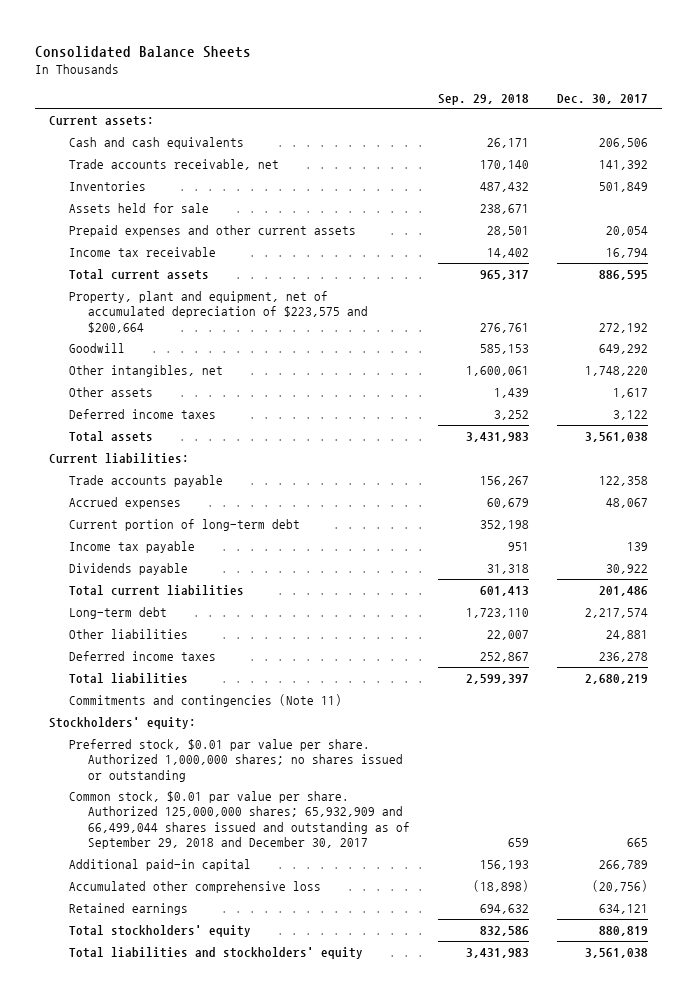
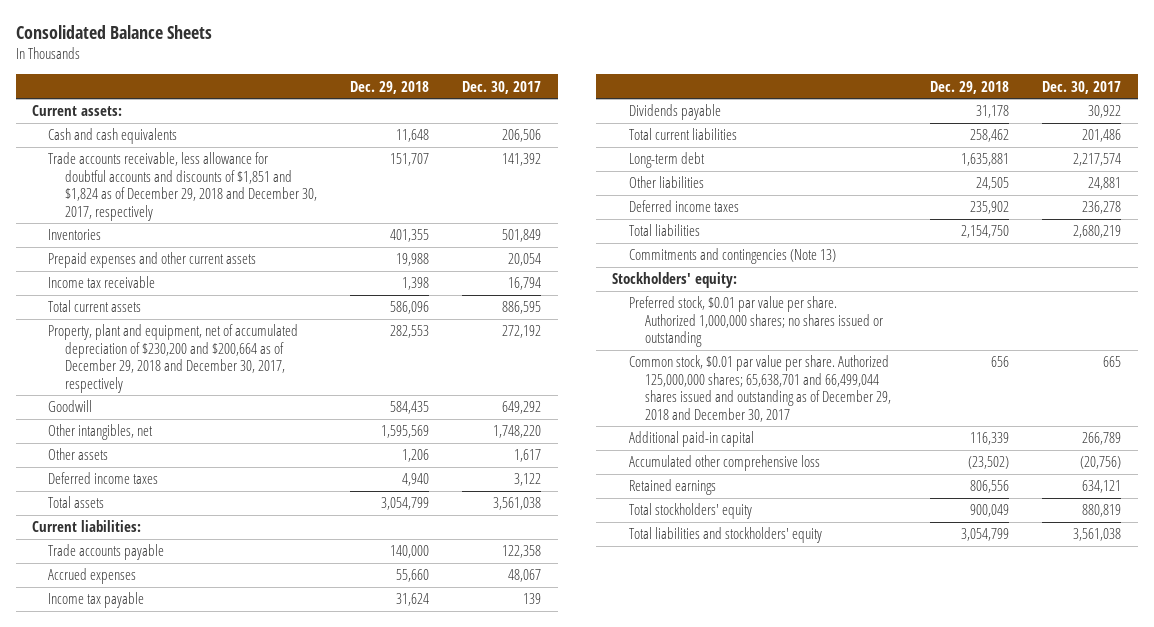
[438,93,530,105] Sep. 29, 2018 -> none
none -> [350,80,430,94] Dec. 29, 2018
[68,159,279,171] Trade accounts receivable, net -> [48,152,317,221] Trade accounts receivable, less allowance for doubtful accounts and discounts of $1,851 and $1,824 as of December 29, 2018 and December 30, 2017, respectively
[68,203,209,214] Assets held for sale -> none
[68,291,369,333] Property, plant and equipment, net of accumulated depreciation of $223,575 and $200,664 -> [48,324,299,393] Property, plant and equipment, net of accumulated depreciation of $230,200 and $200,664 as of December 29, 2018 and December 30, 2017, respectively
[68,519,300,532] Current portion of long-term debt -> none
[68,694,342,708] Commitments and contingencies (Note 11) -> [628,248,836,265] Commitments and contingencies (Note 13)
[68,791,411,850] Common stock, $0.01 par value per share. Authorized 125,000,000 shares; 65,932,909 and 66,499,044 shares issued and outstanding as of September 29, 2018 and December 30, 2017 -> [628,355,891,422] Common stock, $0.01 par value per share. Authorized 125,000,000 shares; 65,638,701 and 66,499,044 shares issued and outstanding as of December 29, 2018 and December 30, 2017

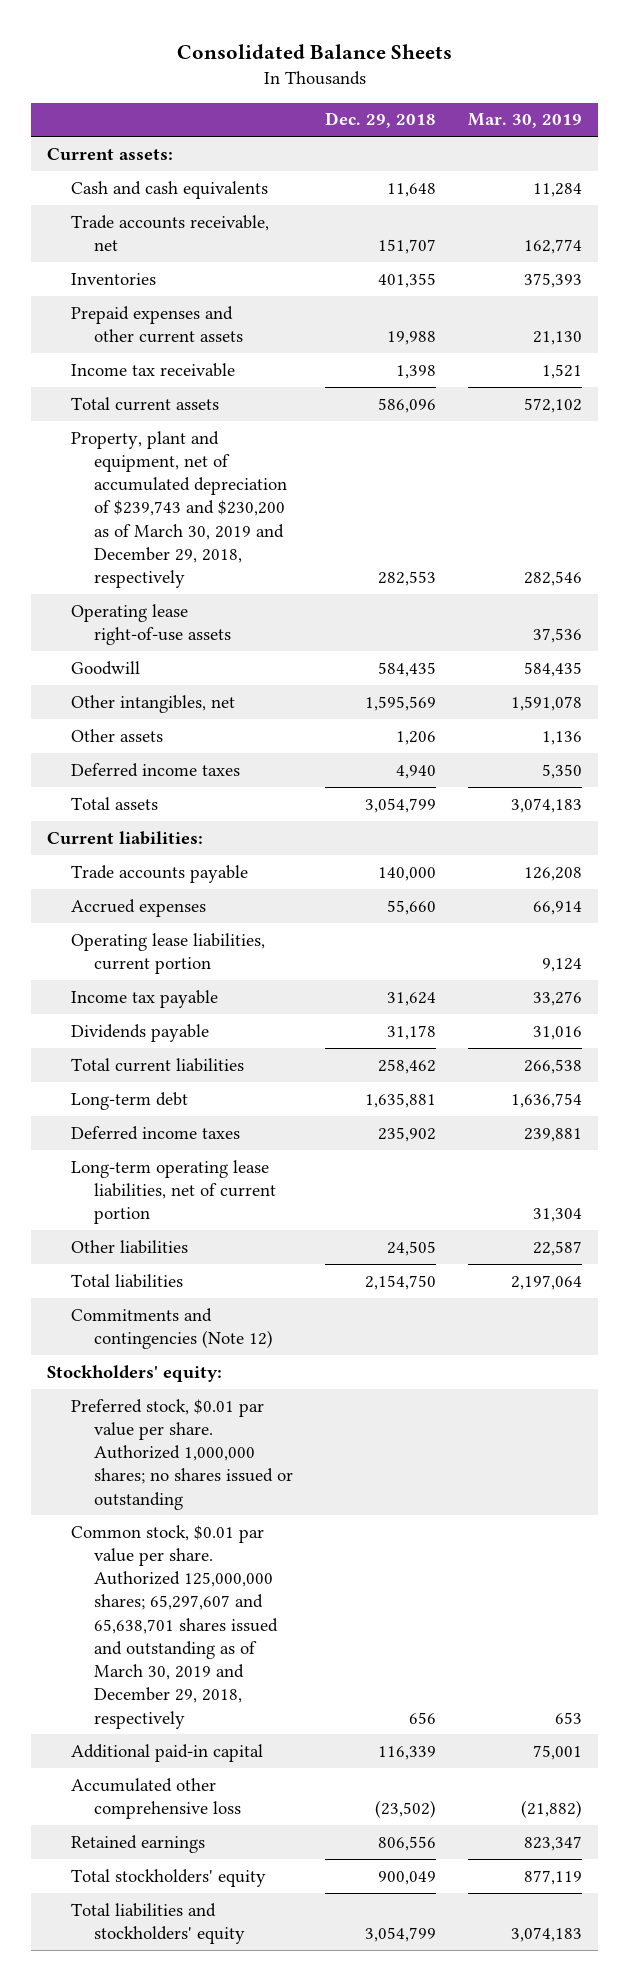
[462,80,542,94] Dec. 30, 2017 -> none
none -> [468,113,583,129] Mar. 30, 2019
[48,152,317,221] Trade accounts receivable, less allowance for doubtful accounts and discounts of $1,851 and $1,824 as of December 29, 2018 and December 30, 2017, respectively -> [70,214,269,251] Trade accounts receivable, net
[48,324,299,393] Property, plant and equipment, net of accumulated depreciation of $230,200 and $200,664 as of December 29, 2018 and December 30, 2017, respectively -> [70,430,288,589] Property, plant and equipment, net of accumulated depreciation of $239,743 and $230,200 as of March 30, 2019 and December 29, 2018, respectively
none -> [70,603,232,645] Operating lease right-of-use assets
none -> [70,932,265,974] Operating lease liabilities, current portion
none -> [70,1159,277,1225] Long-term operating lease liabilities, net of current portion
[628,176,704,189] Other liabilities -> [70,1239,188,1254] Other liabilities
[628,248,836,265] Commitments and contingencies (Note 13) -> [70,1307,274,1349] Commitments and contingencies (Note 12)
[628,355,891,422] Common stock, $0.01 par value per share. Authorized 125,000,000 shares; 65,638,701 and 66,499,044 shares issued and outstanding as of December 29, 2018 and December 30, 2017 -> [70,1524,279,1729] Common stock, $0.01 par value per share. Authorized 125,000,000 shares; 65,297,607 and 65,638,701 shares issued and outstanding as of March 30, 2019 and December 29, 2018, respectively

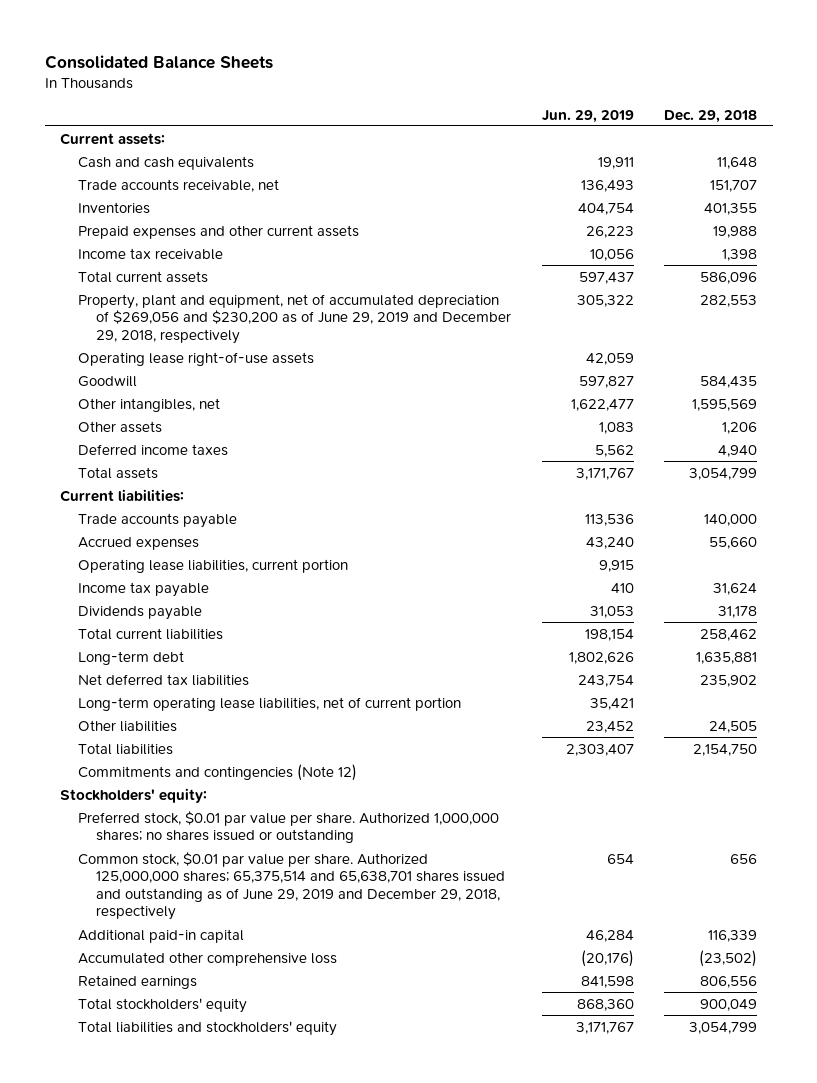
[468,113,583,129] Mar. 30, 2019 -> none
none -> [541,109,634,123] Jun. 29, 2019
[70,430,288,589] Property, plant and equipment, net of accumulated depreciation of $239,743 and $230,200 as of March 30, 2019 and December 29, 2018, respectively -> [78,293,512,344] Property, plant and equipment, net of accumulated depreciation of $269,056 and $230,200 as of June 29, 2019 and December 29, 2018, respectively
[70,1125,240,1140] Deferred income taxes -> [78,673,250,686] Net deferred tax liabilities
[70,1524,279,1729] Common stock, $0.01 par value per share. Authorized 125,000,000 shares; 65,297,607 and 65,638,701 shares issued and outstanding as of March 30, 2019 and December 29, 2018, respectively -> [78,851,506,921] Common stock, $0.01 par value per share. Authorized 125,000,000 shares; 65,375,514 and 65,638,701 shares issued and outstanding as of June 29, 2019 and December 29, 2018, respectively

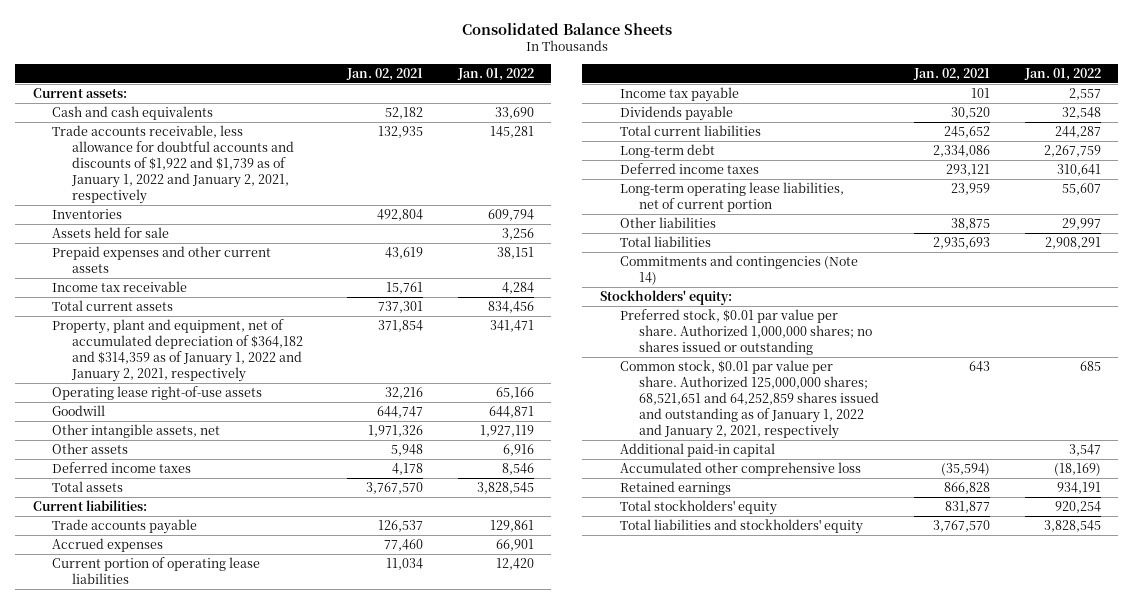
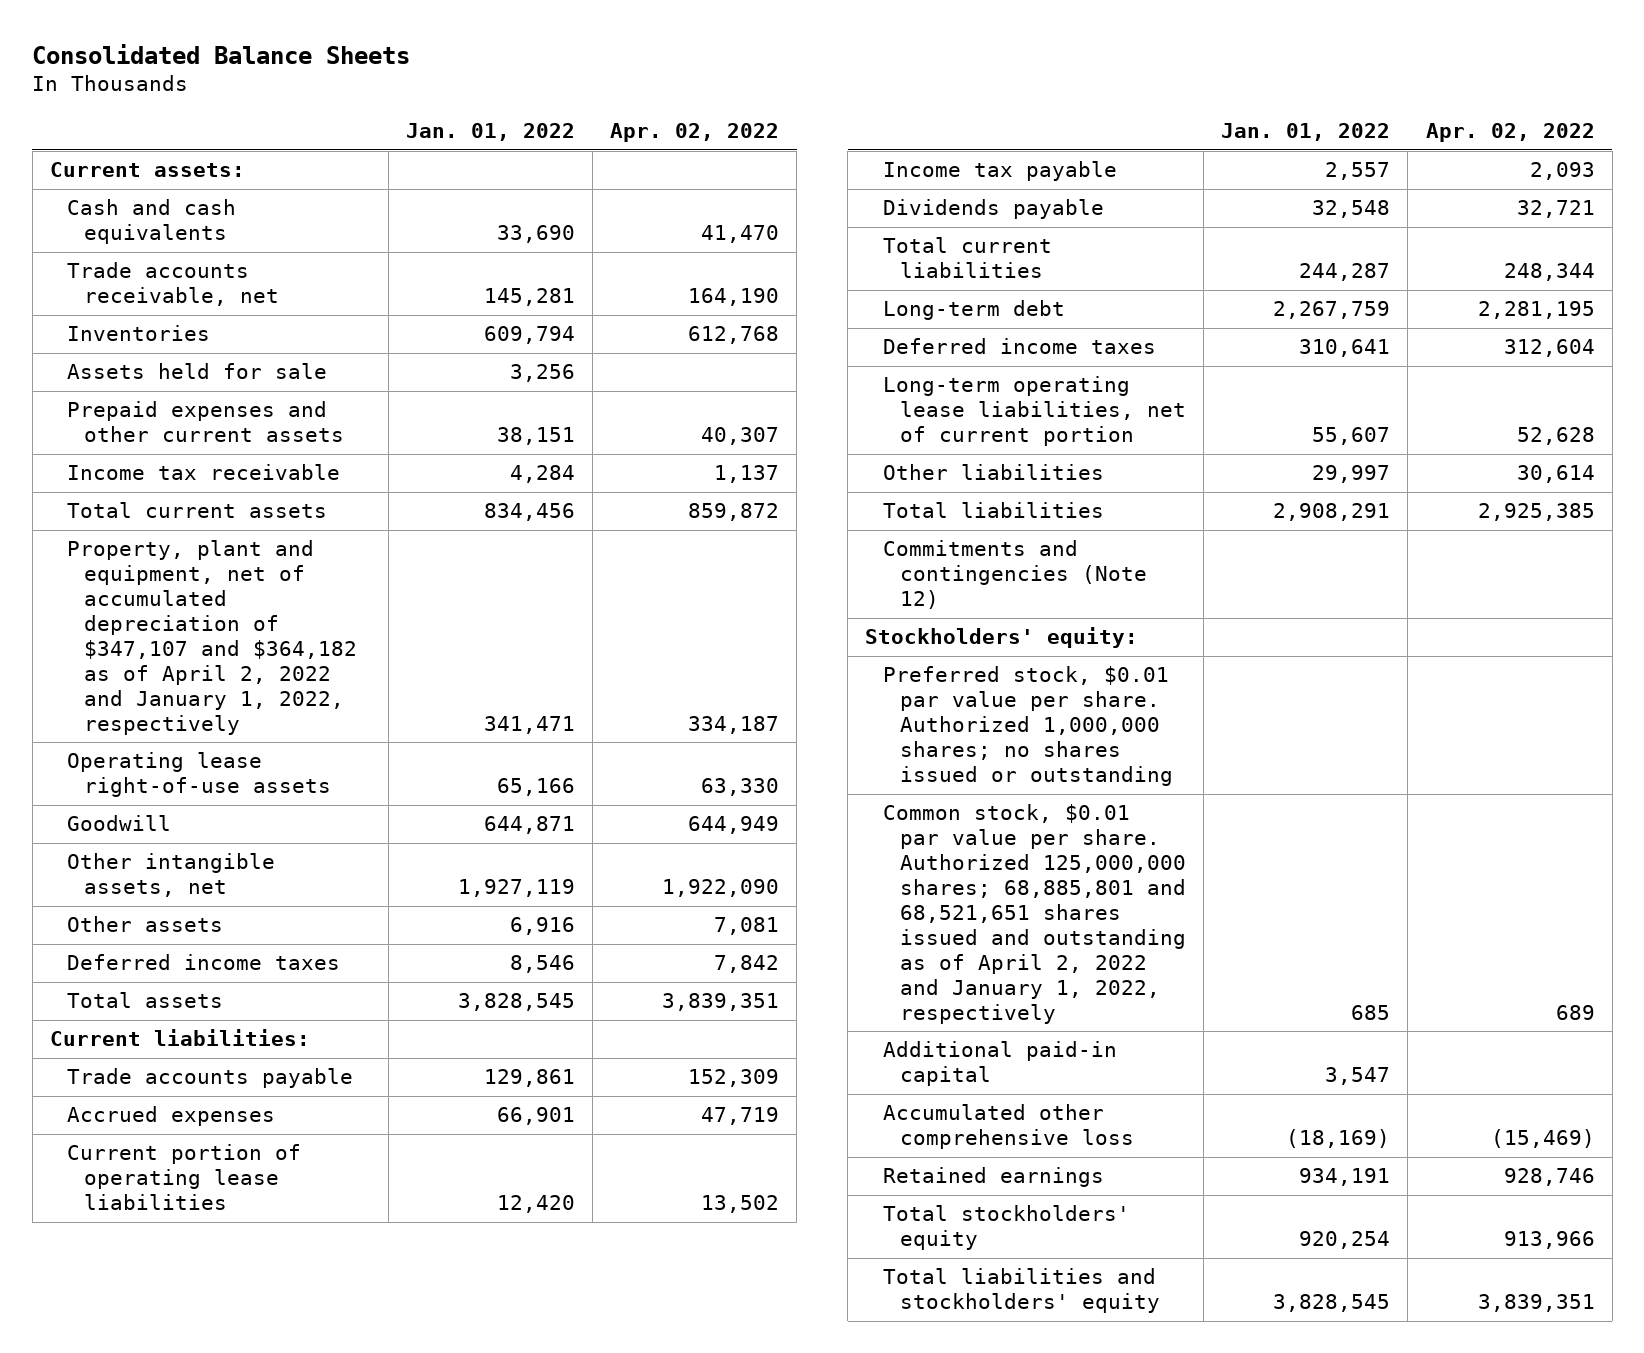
[345,67,423,81] Jan. 02, 2021 -> none
none -> [610,122,780,142] Apr. 02, 2022
[52,125,294,204] Trade accounts receivable, less allowance for doubtful accounts and discounts of $1,922 and $1,739 as of January 1, 2022 and January 2, 2021, respectively -> [67,262,280,307] Trade accounts receivable, net
[52,319,303,382] Property, plant and equipment, net of accumulated depreciation of $364,182 and $314,359 as of January 1, 2022 and January 2, 2021, respectively -> [67,540,358,735] Property, plant and equipment, net of accumulated depreciation of $347,107 and $364,182 as of April 2, 2022 and January 1, 2022, respectively
[619,255,858,285] Commitments and contingencies (Note 14) -> [882,540,1147,610] Commitments and contingencies (Note 12)
[619,360,880,439] Common stock, $0.01 par value per share. Authorized 125,000,000 shares; 68,521,651 and 64,252,859 shares issued and outstanding as of January 1, 2022 and January 2, 2021, respectively -> [882,804,1186,1024] Common stock, $0.01 par value per share. Authorized 125,000,000 shares; 68,885,801 and 68,521,651 shares issued and outstanding as of April 2, 2022 and January 1, 2022, respectively

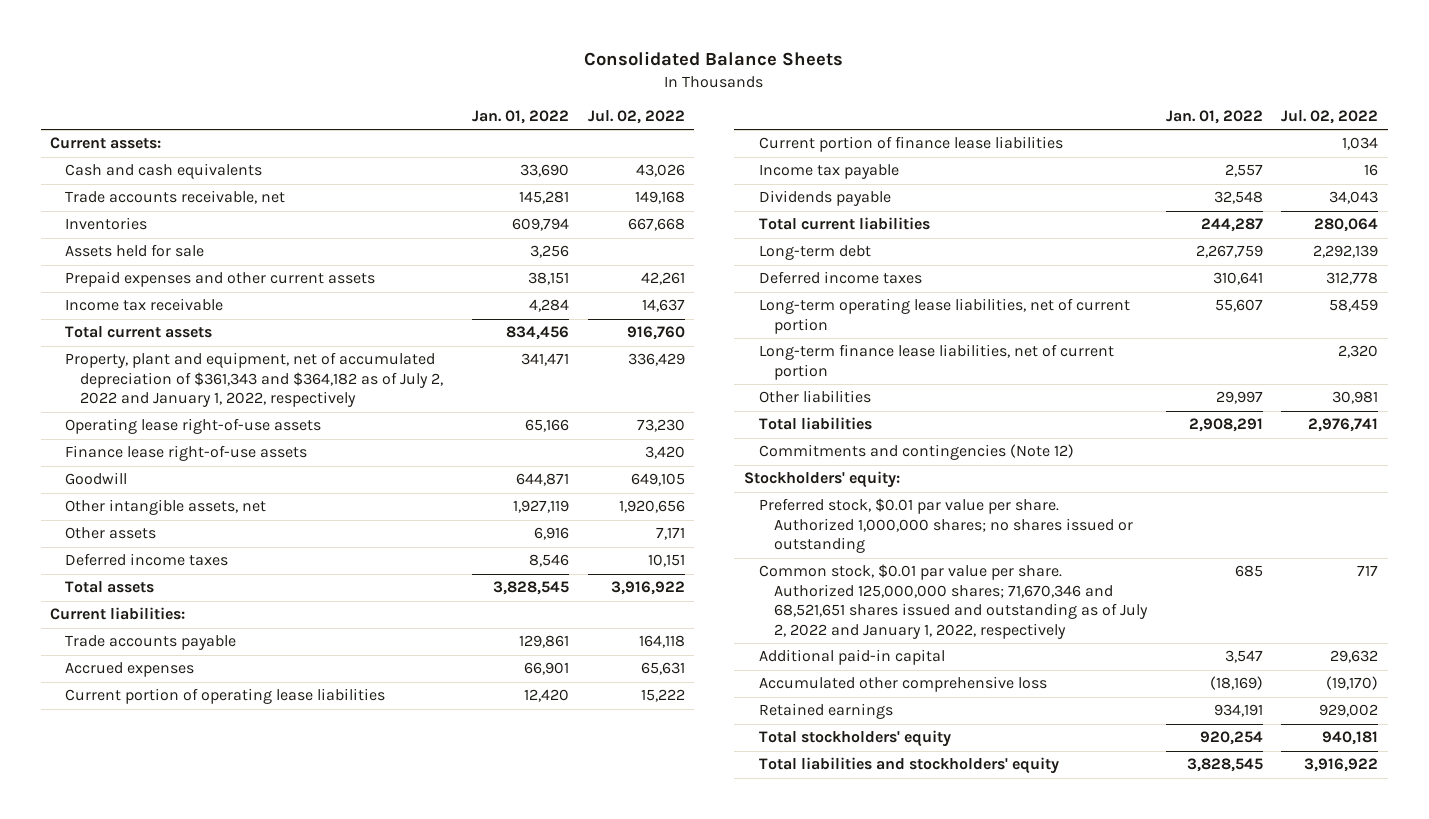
[610,122,780,142] Apr. 02, 2022 -> none
none -> [587,110,685,125] Jul. 02, 2022
[67,540,358,735] Property, plant and equipment, net of accumulated depreciation of $347,107 and $364,182 as of April 2, 2022 and January 1, 2022, respectively -> [65,352,444,408] Property, plant and equipment, net of accumulated depreciation of $361,343 and $364,182 as of July 2, 2022 and January 1, 2022, respectively
none -> [65,445,308,462] Finance lease right-of-use assets
none -> [758,136,1063,153] Current portion of finance lease liabilities
none -> [758,344,1114,380] Long-term finance lease liabilities, net of current portion
[882,804,1186,1024] Common stock, $0.01 par value per share. Authorized 125,000,000 shares; 68,885,801 and 68,521,651 shares issued and outstanding as of April 2, 2022 and January 1, 2022, respectively -> [758,564,1148,639] Common stock, $0.01 par value per share. Authorized 125,000,000 shares; 71,670,346 and 68,521,651 shares issued and outstanding as of July 2, 2022 and January 1, 2022, respectively

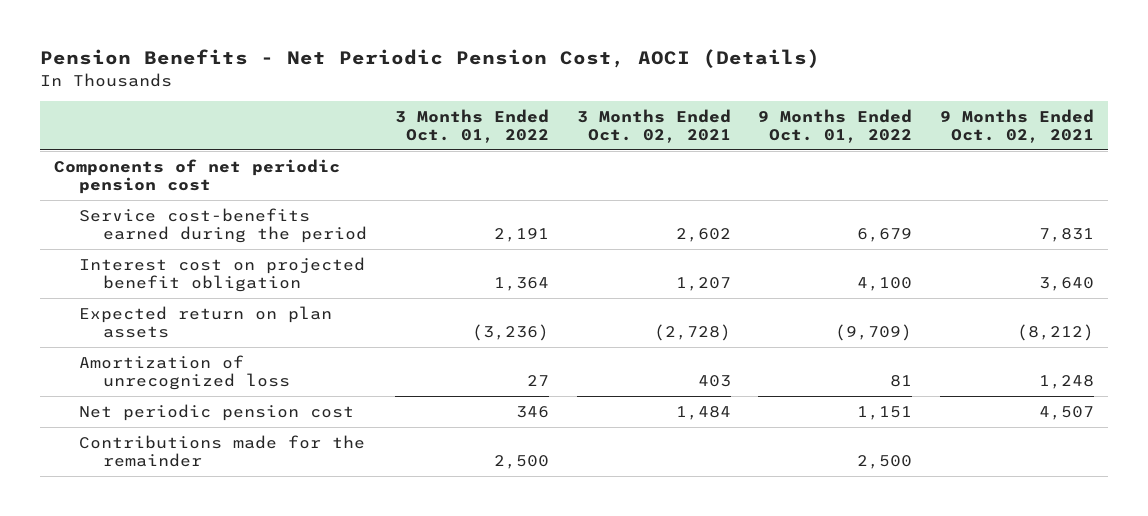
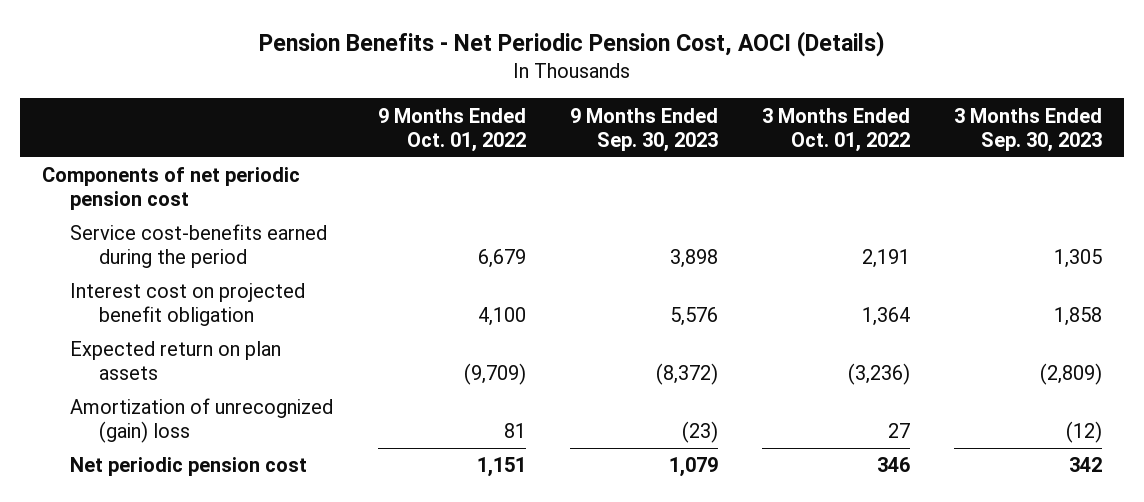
[576,108,731,144] 3 Months Ended Oct. 02, 2021 -> none
[939,108,1094,144] 9 Months Ended Oct. 02, 2021 -> none
none -> [569,107,718,152] 9 Months Ended Sep. 30, 2023
none -> [953,107,1102,152] 3 Months Ended Sep. 30, 2023
[78,354,291,390] Amortization of unrecognized loss -> [70,398,334,444] Amortization of unrecognized (gain) loss
[78,434,365,467] Contributions made for the remainder -> none

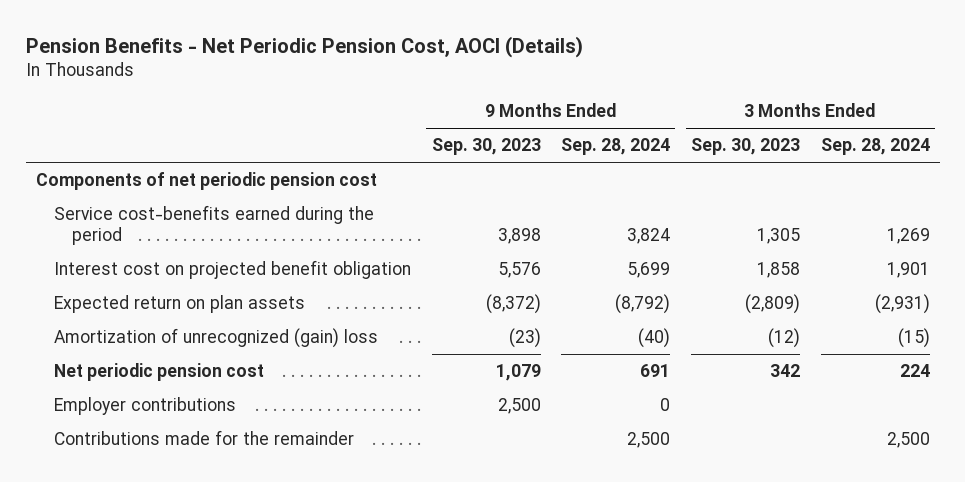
[377,107,526,152] 9 Months Ended Oct. 01, 2022 -> none
[761,107,910,152] 3 Months Ended Oct. 01, 2022 -> none
none -> [561,138,671,156] Sep. 28, 2024
none -> [820,138,930,156] Sep. 28, 2024
none -> [53,397,236,416] Employer contributions
none -> [53,430,354,446] Contributions made for the remainder

